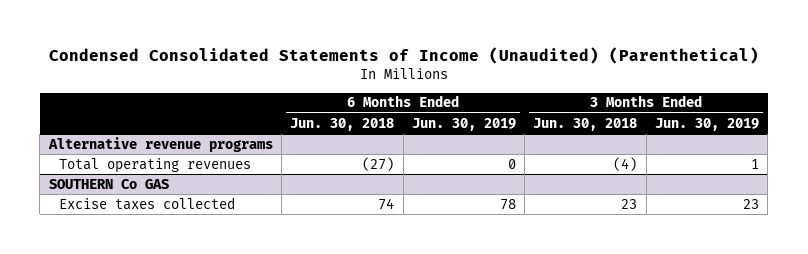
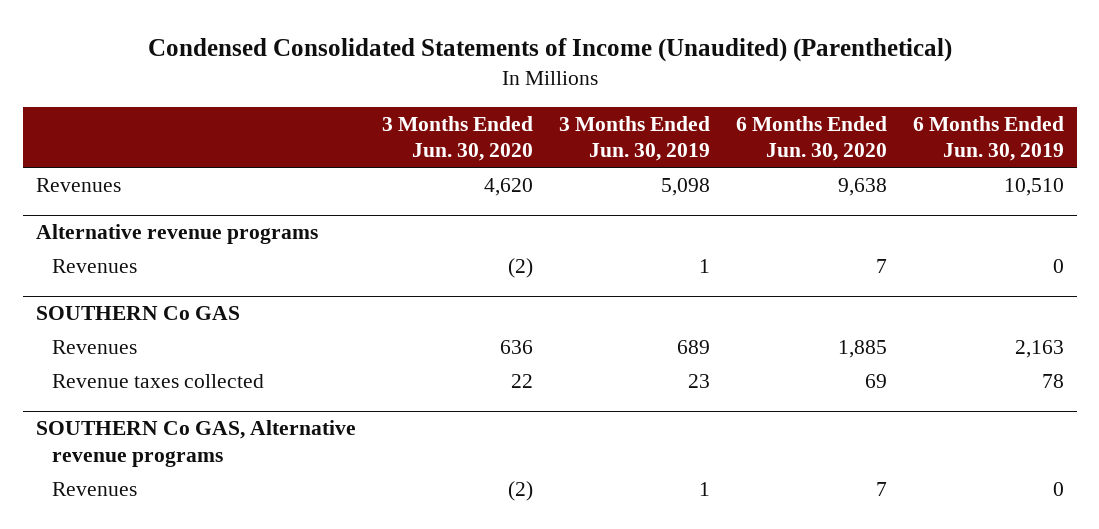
[290,117,395,131] Jun. 30, 2018 -> none
[533,117,638,131] Jun. 30, 2018 -> none
none -> [381,115,533,162] 3 Months Ended Jun. 30, 2020
none -> [735,115,887,162] 6 Months Ended Jun. 30, 2020
none -> [35,177,121,192] Revenues
[58,157,251,173] Total operating revenues -> none
none -> [51,258,137,273] Revenues
none -> [51,339,137,354] Revenues
[58,196,235,210] Excise taxes collected -> [51,373,264,388] Revenue taxes collected
none -> [35,420,356,467] SOUTHERN Co GAS, Alternative revenue programs
none -> [51,481,137,496] Revenues

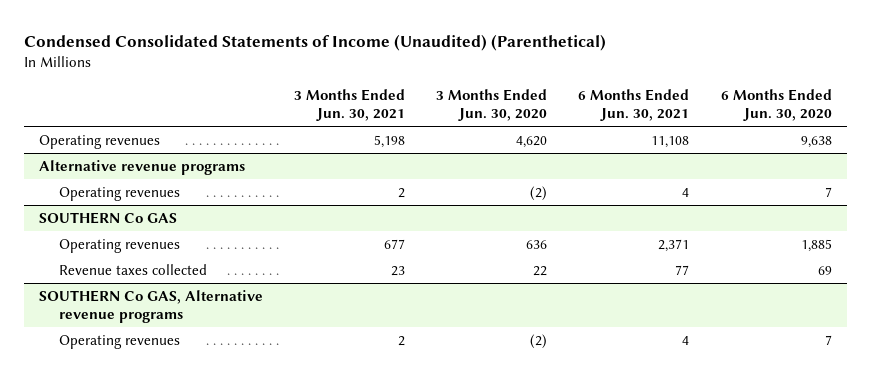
[558,115,710,162] 3 Months Ended Jun. 30, 2019 -> none
[912,115,1064,162] 6 Months Ended Jun. 30, 2019 -> none
none -> [294,88,406,121] 3 Months Ended Jun. 30, 2021
none -> [578,88,690,121] 6 Months Ended Jun. 30, 2021
[35,177,121,192] Revenues -> [39,134,161,149] Operating revenues
[51,258,137,273] Revenues -> [59,186,181,201] Operating revenues
[51,339,137,354] Revenues -> [59,238,181,253] Operating revenues
[51,481,137,496] Revenues -> [59,334,181,349] Operating revenues

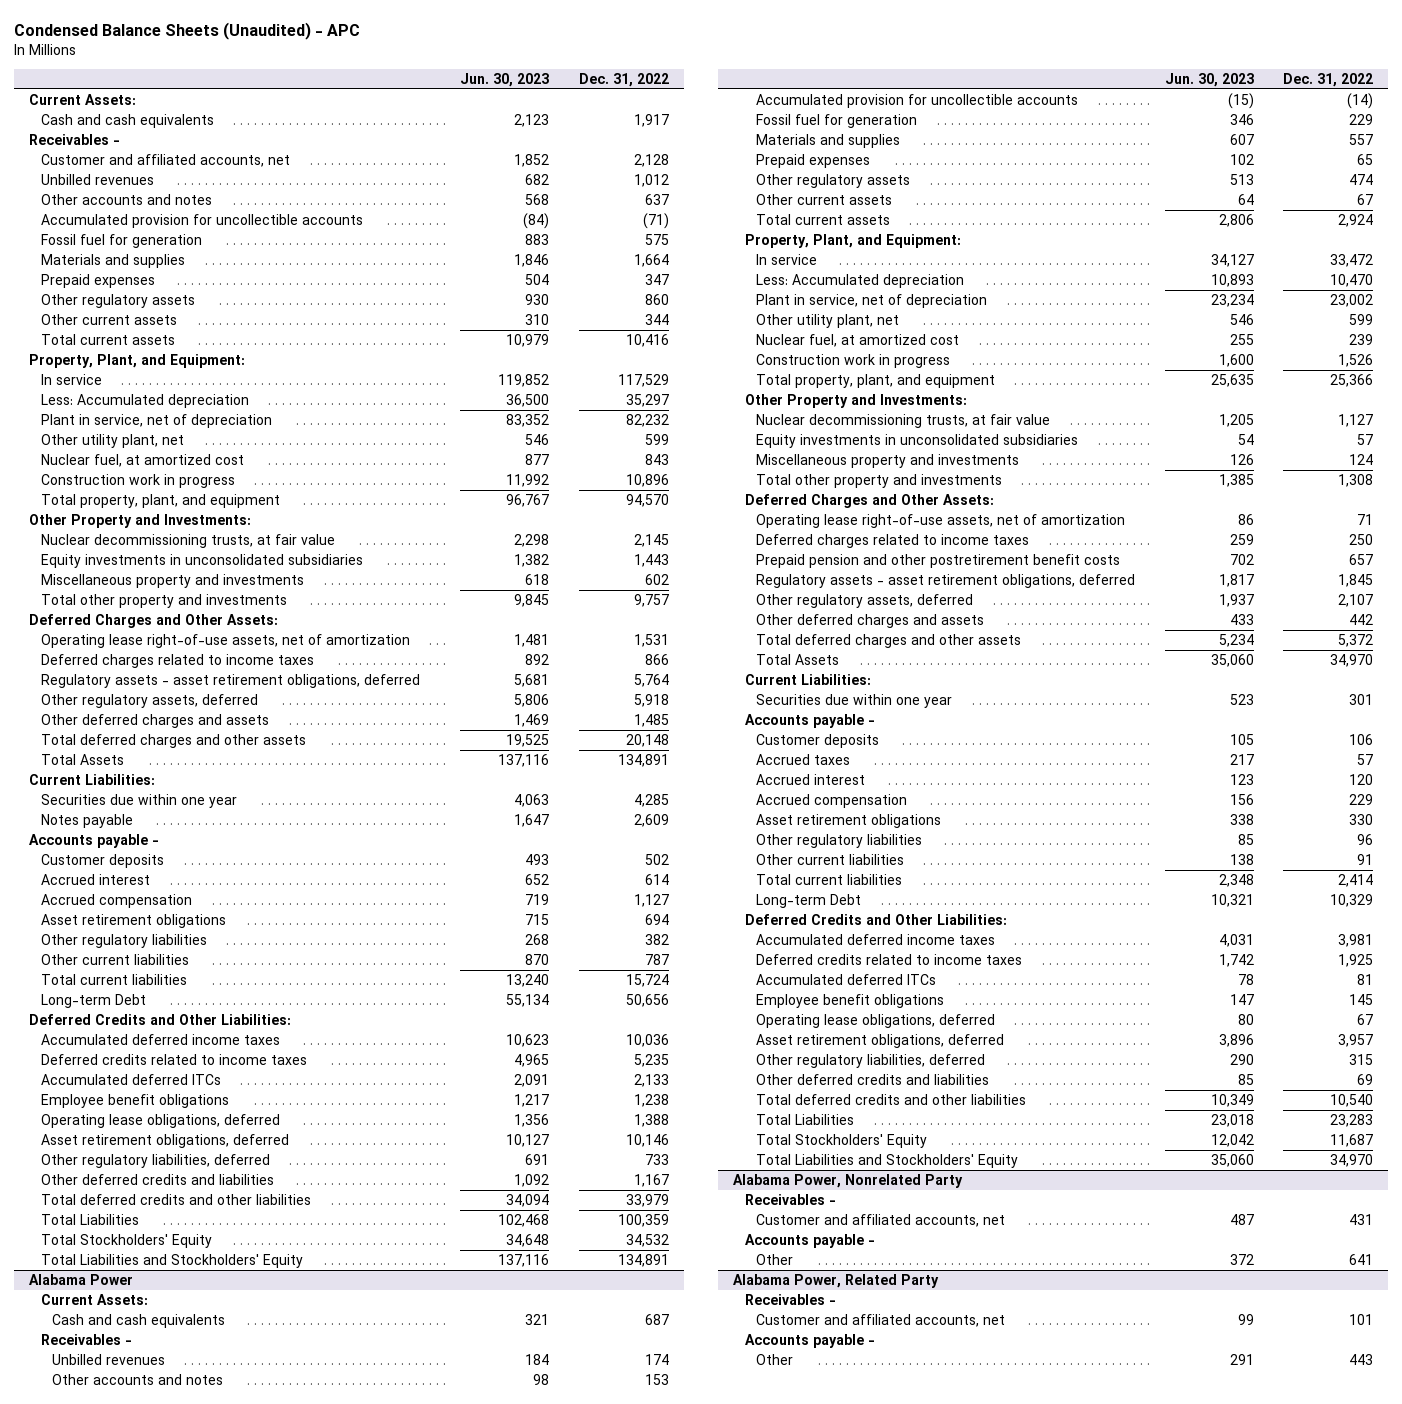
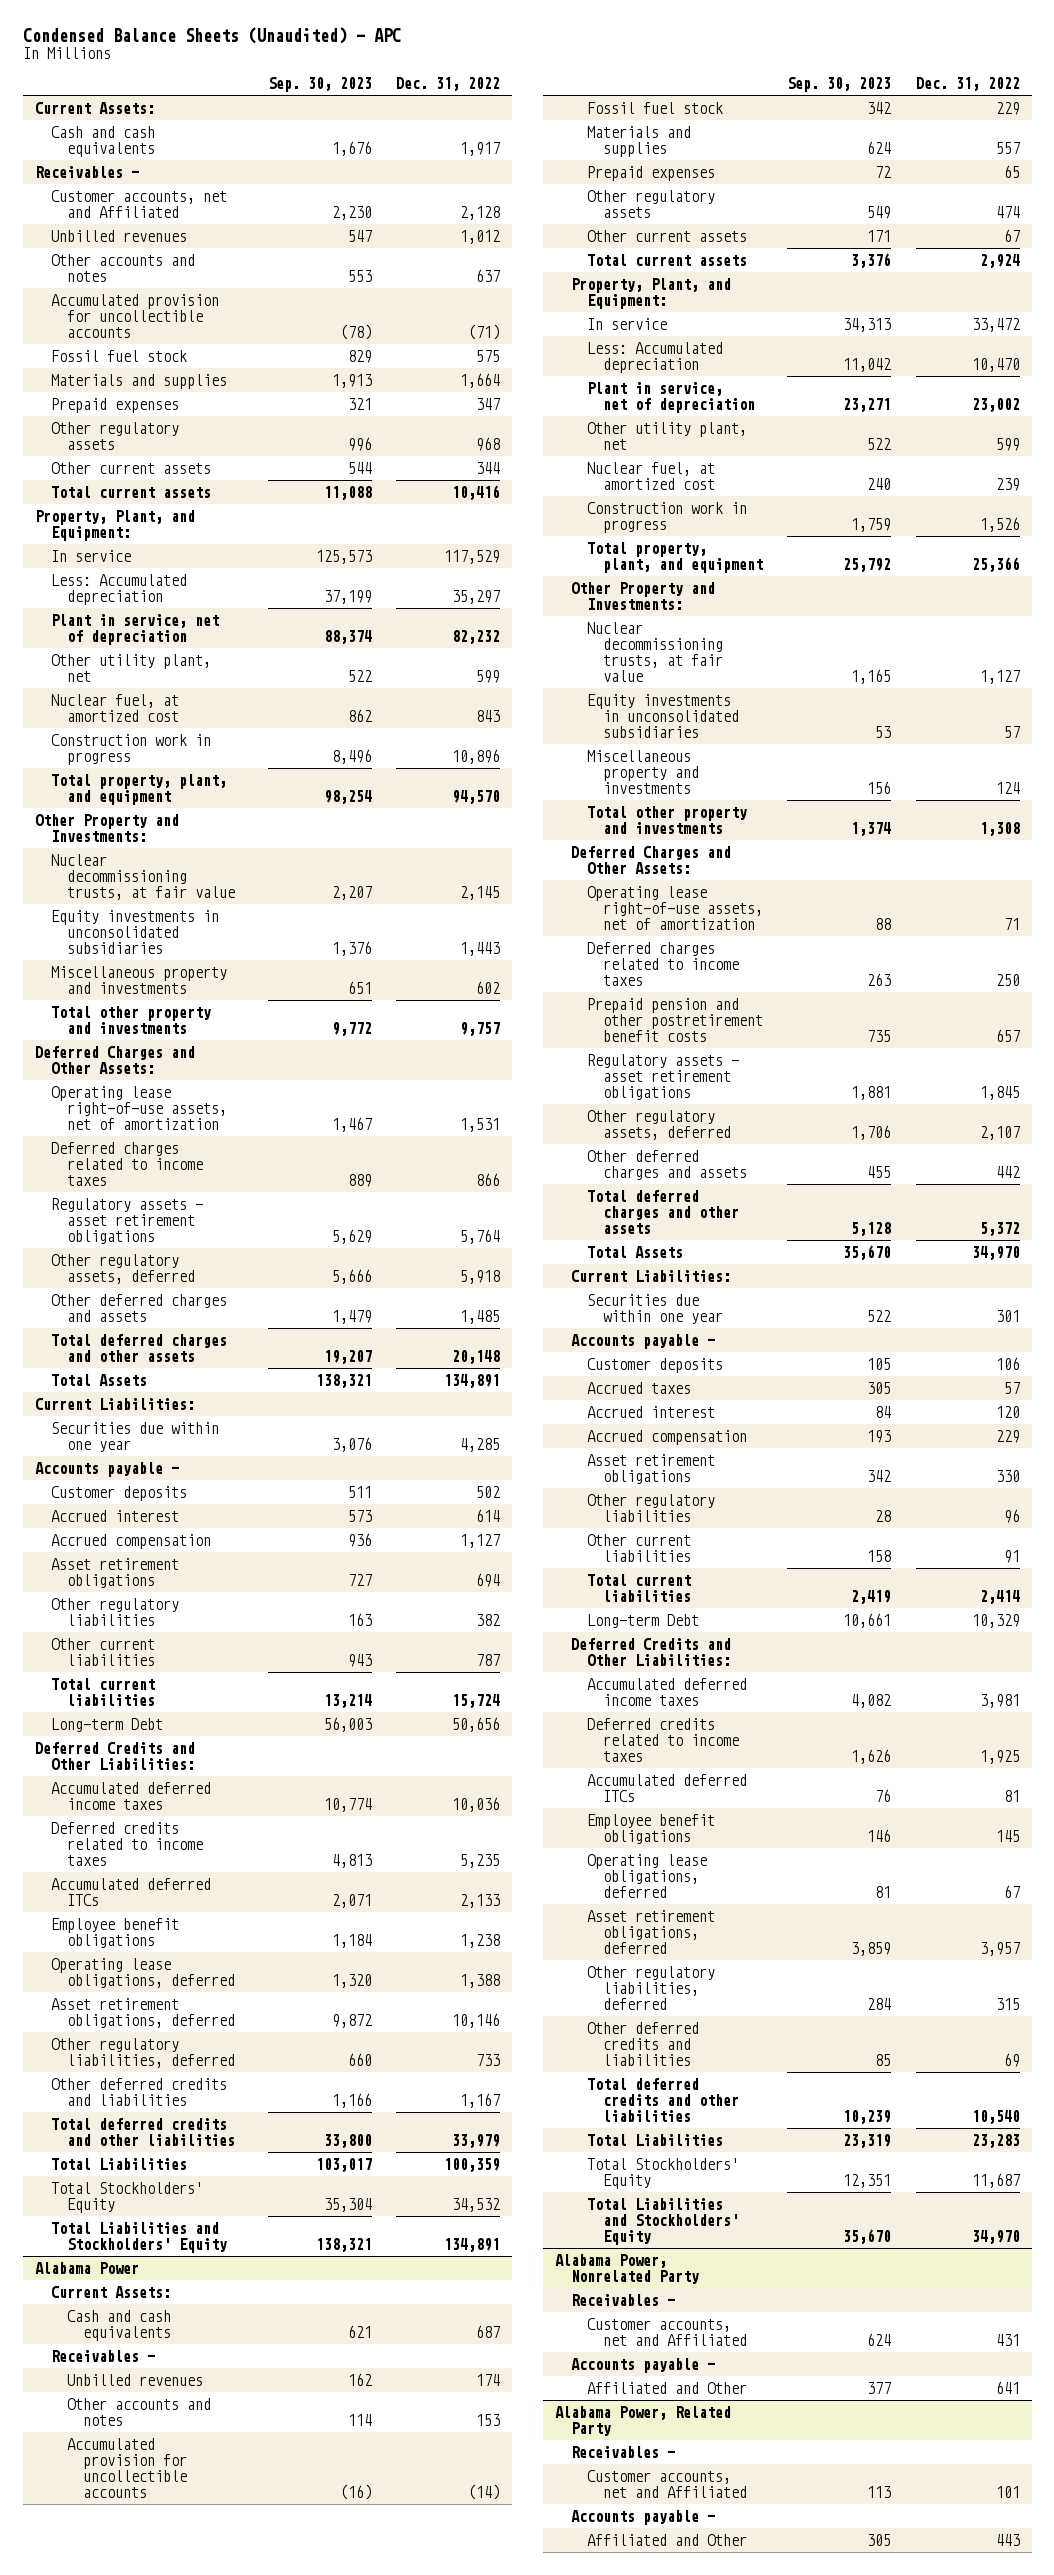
[460,72,550,87] Jun. 30, 2023 -> none
none -> [267,76,372,92] Sep. 30, 2023
[40,154,290,168] Customer and affiliated accounts, net -> [51,189,228,218] Customer accounts, net and Affiliated
[40,234,202,249] Fossil fuel for generation -> [51,349,188,362] Fossil fuel stock
[644,294,669,306] 860 -> [475,436,500,451] 968
[40,674,420,689] Regulatory assets - asset retirement obligations, deferred -> [51,1197,204,1244] Regulatory assets - asset retirement obligations
[40,814,133,829] Notes payable -> none
[756,114,918,129] Fossil fuel for generation -> [587,101,724,114] Fossil fuel stock
[756,574,1136,589] Regulatory assets - asset retirement obligations, deferred -> [587,1053,740,1100] Regulatory assets - asset retirement obligations
[756,1214,1006,1228] Customer and affiliated accounts, net -> [587,2317,748,2346] Customer accounts, net and Affiliated
[756,1254,794,1266] Other -> [587,2381,748,2394] Affiliated and Other
[756,1314,1006,1328] Customer and affiliated accounts, net -> [587,2469,748,2498] Customer accounts, net and Affiliated
[756,1354,794,1366] Other -> [587,2533,748,2546] Affiliated and Other

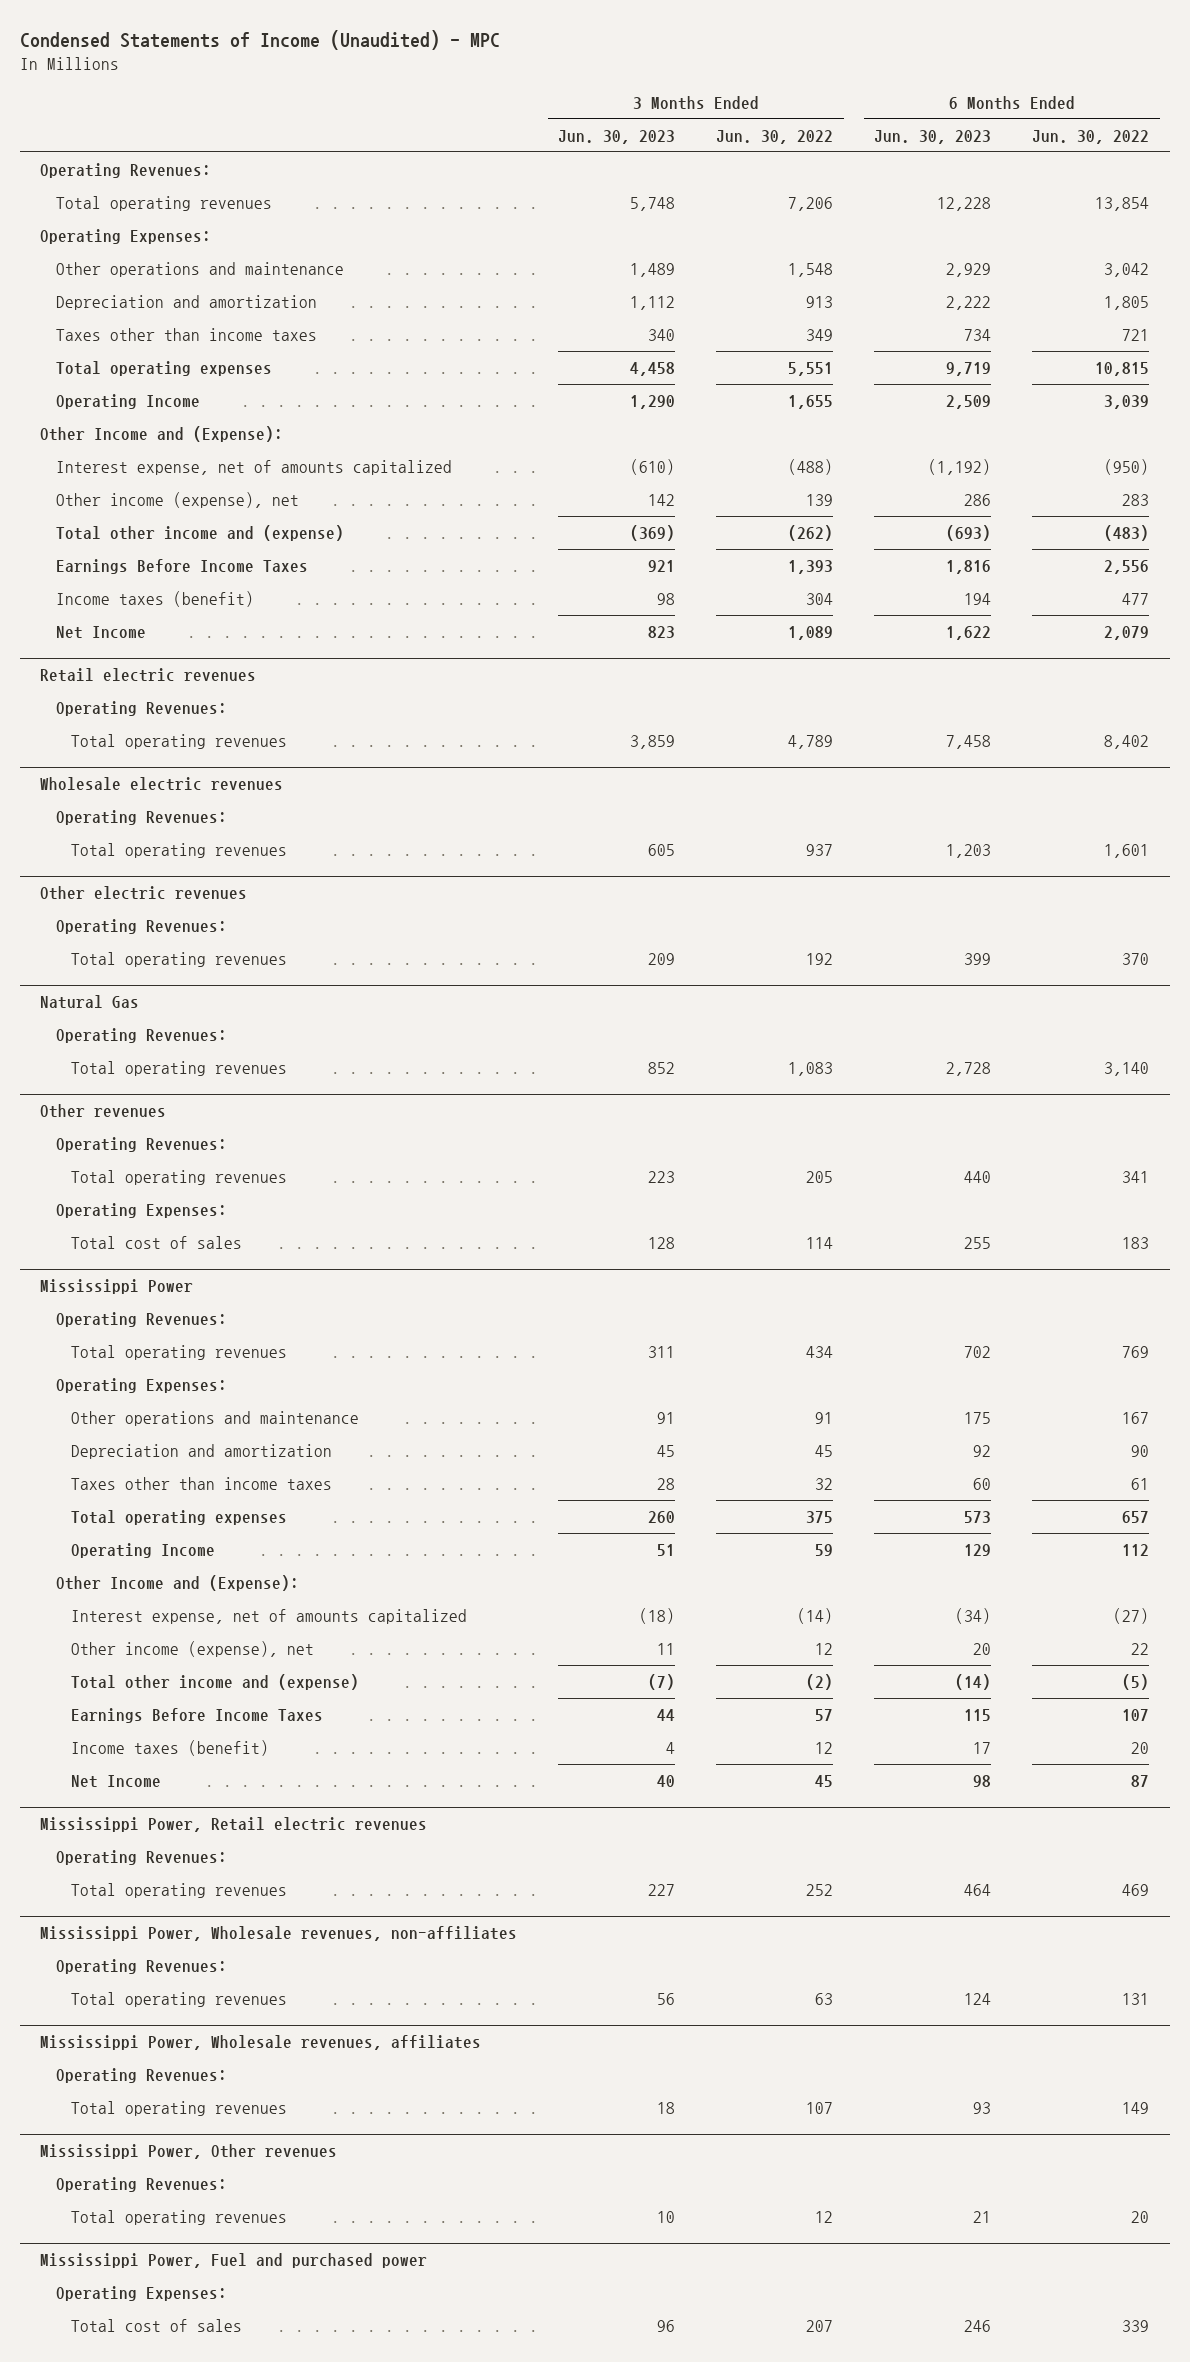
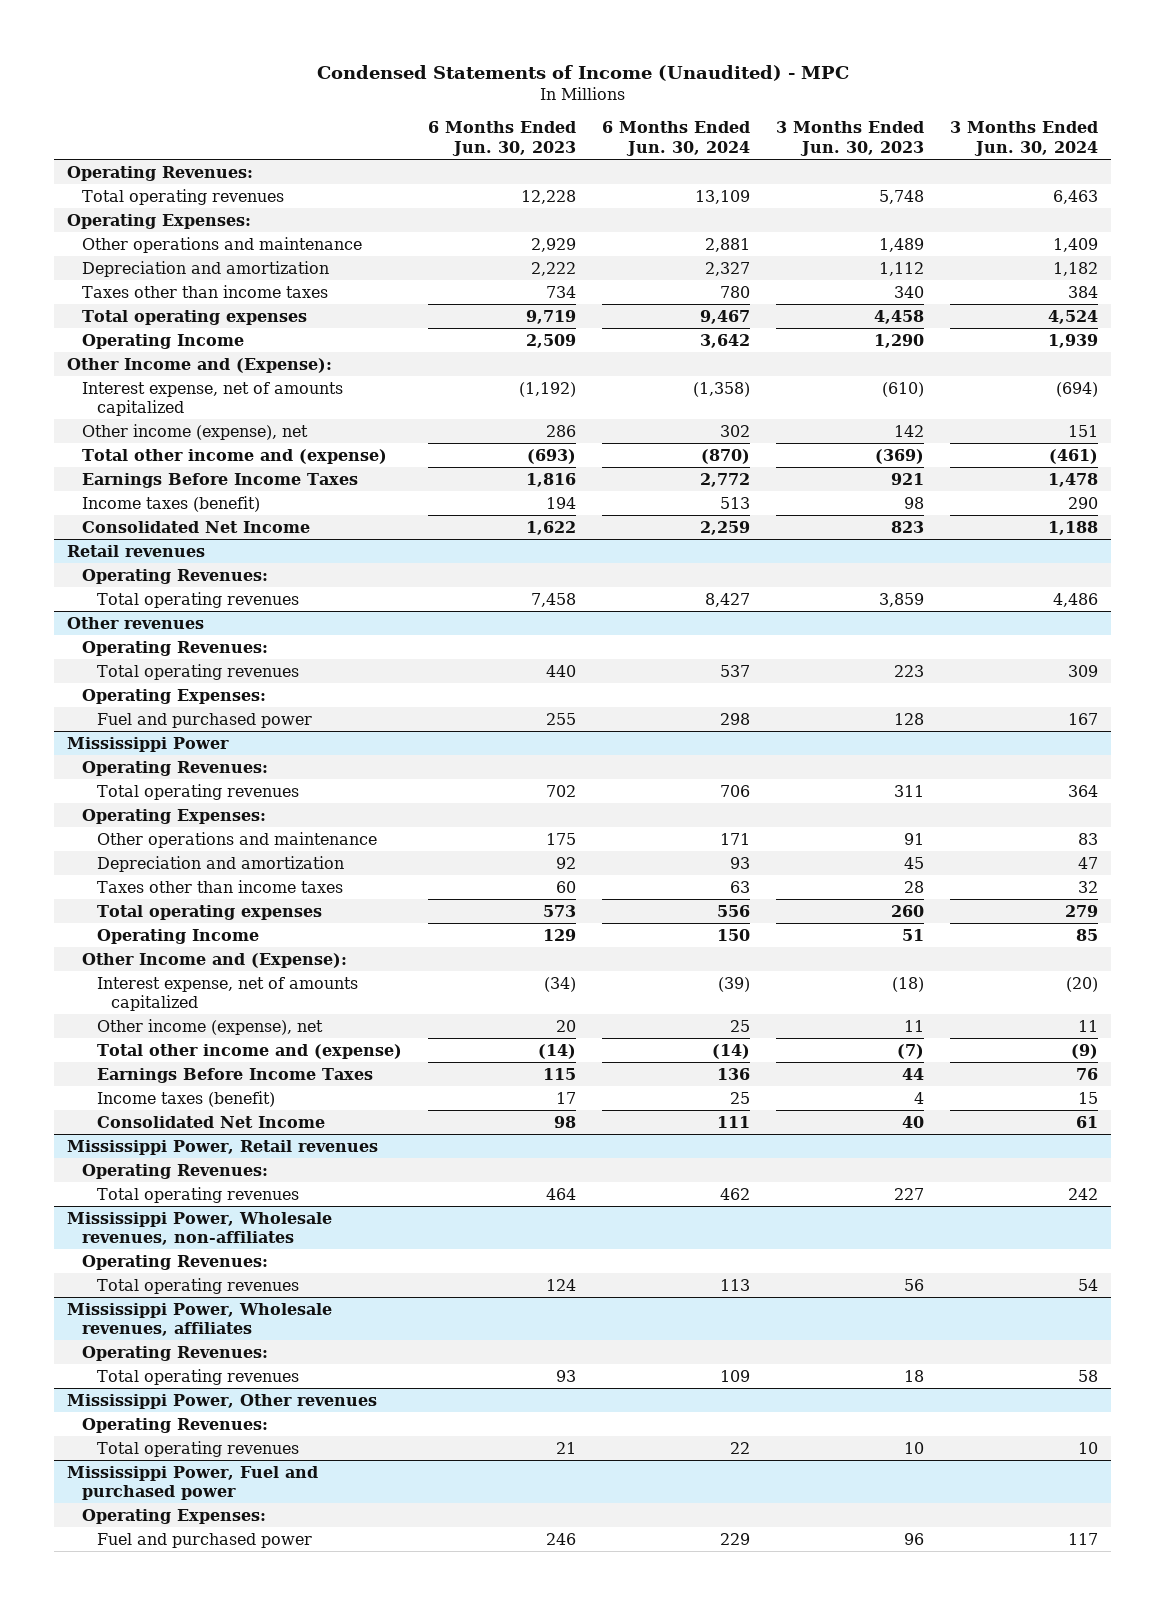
[716,129,834,144] Jun. 30, 2022 -> none
[1032,129,1150,144] Jun. 30, 2022 -> none
none -> [601,121,750,157] 6 Months Ended Jun. 30, 2024
none -> [950,121,1099,157] 3 Months Ended Jun. 30, 2024
[55,625,146,639] Net Income -> [82,520,311,533] Consolidated Net Income
[40,668,257,683] Retail electric revenues -> [67,544,206,557] Retail revenues
[40,777,284,792] Wholesale electric revenues -> none
[55,809,227,825] Operating Revenues: -> none
[71,842,288,858] Total operating revenues -> none
[40,886,248,901] Other electric revenues -> none
[55,918,227,934] Operating Revenues: -> none
[71,951,288,967] Total operating revenues -> none
[40,995,140,1010] Natural Gas -> none
[55,1027,227,1043] Operating Revenues: -> none
[71,1060,288,1076] Total operating revenues -> none
[71,1235,243,1249] Total cost of sales -> [96,712,312,728] Fuel and purchased power
[71,1774,162,1788] Net Income -> [96,1115,325,1128] Consolidated Net Income
[40,1817,428,1833] Mississippi Power, Retail electric revenues -> [67,1139,379,1155] Mississippi Power, Retail revenues
[71,2318,243,2332] Total cost of sales -> [96,1532,312,1548] Fuel and purchased power

